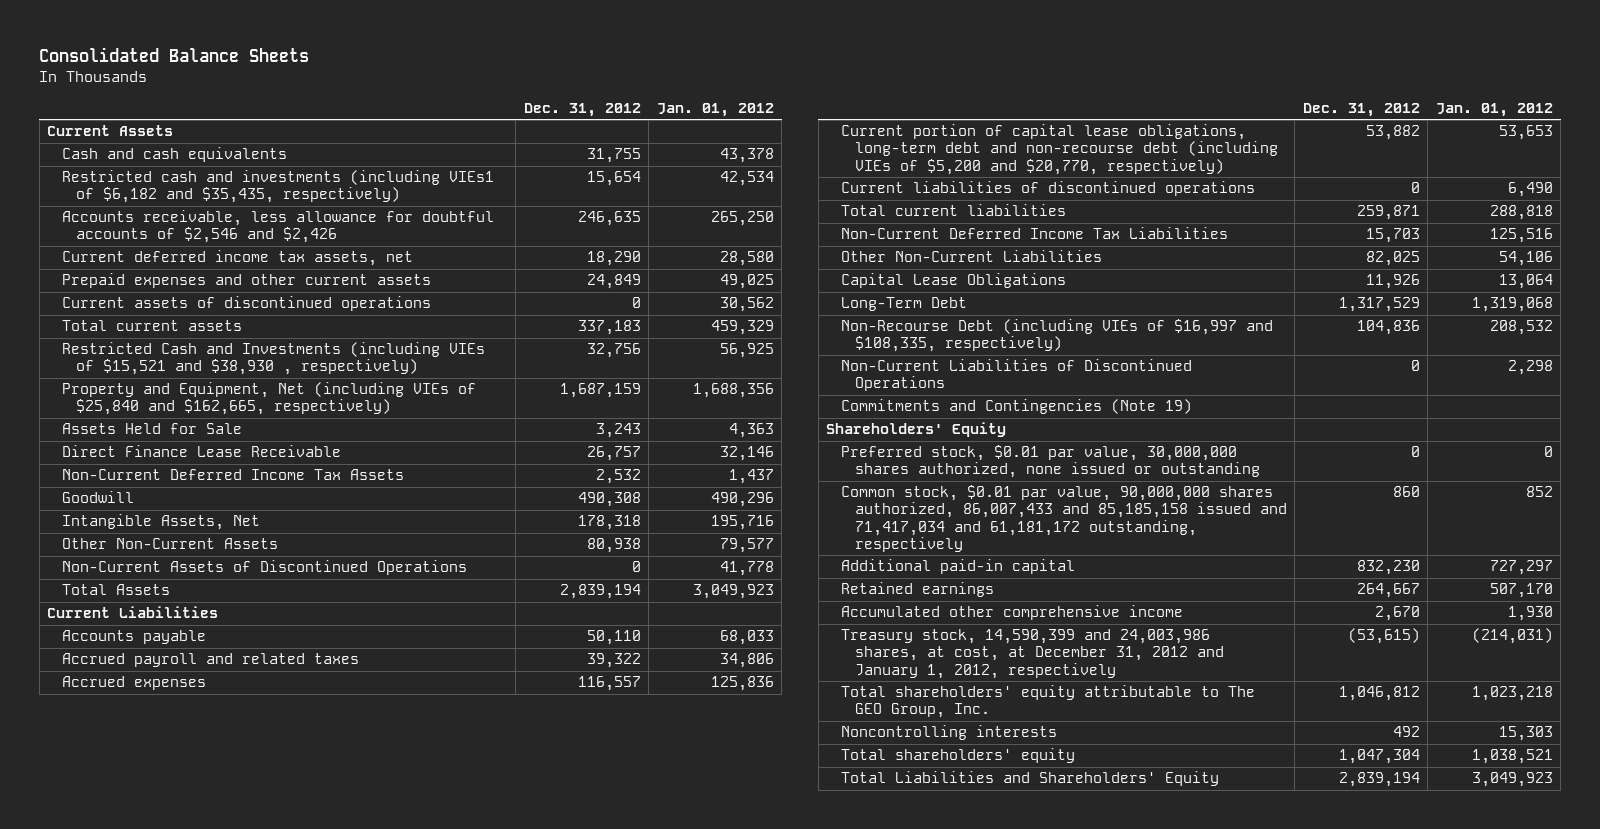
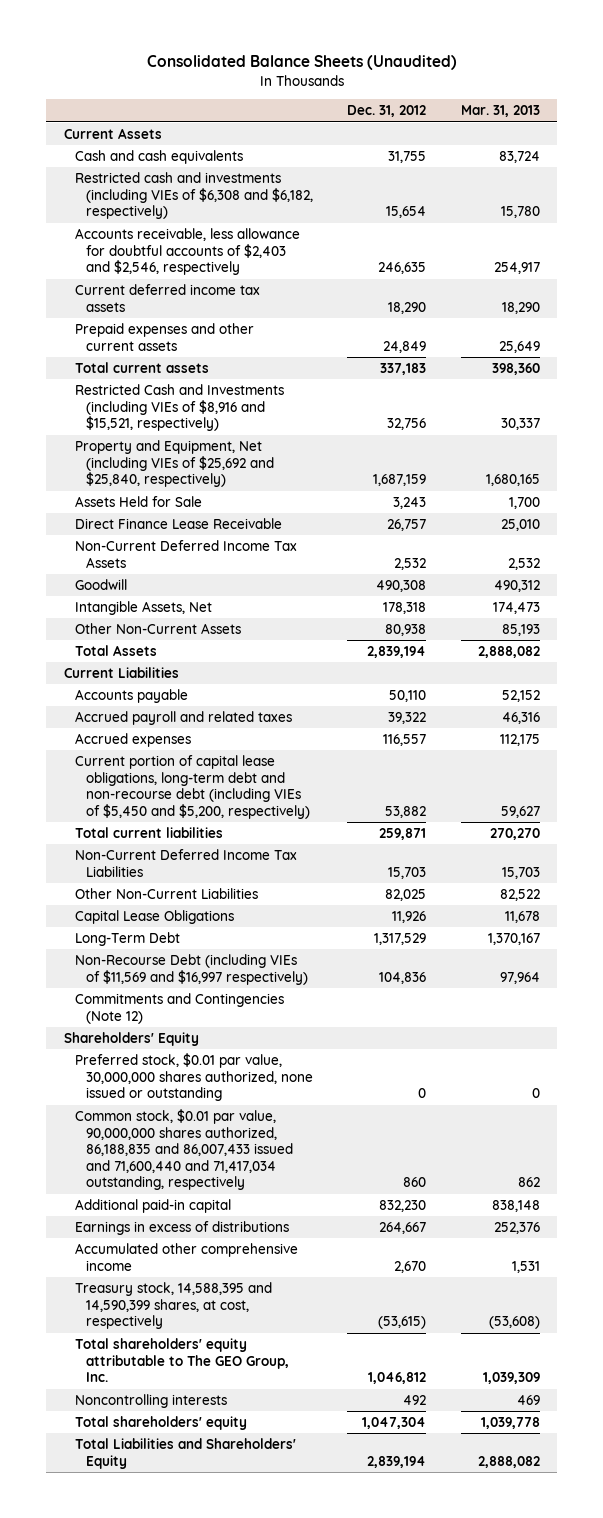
[39,47,310,63] Consolidated Balance Sheets -> [146,55,457,71] Consolidated Balance Sheets (Unaudited)
[656,103,774,118] Jan. 01, 2012 -> none
none -> [460,105,540,118] Mar. 31, 2013
[61,170,494,204] Restricted cash and investments (including VIEs1 of $6,182 and $35,435, respectively) -> [74,172,313,220] Restricted cash and investments (including VIEs of $6,308 and $6,182, respectively)
[61,210,494,244] Accounts receivable, less allowance for doubtful accounts of $2,546 and $2,426 -> [74,228,300,276] Accounts receivable, less allowance for doubtful accounts of $2,403 and $2,546, respectively
[61,250,413,267] Current deferred income tax assets, net -> [74,284,260,312] Current deferred income tax assets
[61,296,431,312] Current assets of discontinued operations -> none
[61,342,485,376] Restricted Cash and Investments (including VIEs of $15,521 and $38,930 , respectively) -> [74,384,284,432] Restricted Cash and Investments (including VIEs of $8,916 and $15,521, respectively)
[61,382,476,416] Property and Equipment, Net (including VIEs of $25,840 and $162,665, respectively) -> [74,440,274,488] Property and Equipment, Net (including VIEs of $25,692 and $25,840, respectively)
[61,560,467,576] Non-Current Assets of Discontinued Operations -> none
[840,181,1255,197] Current liabilities of discontinued operations -> none
[840,124,1278,175] Current portion of capital lease obligations, long-term debt and non-recourse debt (including VIEs of $5,200 and $20,770, respectively) -> [74,755,310,819] Current portion of capital lease obligations, long-term debt and non-recourse debt (including VIEs of $5,450 and $5,200, respectively)
[840,359,1192,392] Non-Current Liabilities of Discontinued Operations -> none
[840,319,1273,353] Non-Recourse Debt (including VIEs of $16,997 and $108,335, respectively) -> [74,954,308,985] Non-Recourse Debt (including VIEs of $11,569 and $16,997 respectively)
[840,399,1192,415] Commitments and Contingencies (Note 19) -> [74,993,284,1024] Commitments and Contingencies (Note 12)
[840,485,1287,552] Common stock, $0.01 par value, 90,000,000 shares authorized, 86,007,433 and 85,185,158 issued and 71,417,034 and 61,181,172 outstanding, respectively -> [74,1109,293,1191] Common stock, $0.01 par value, 90,000,000 shares authorized, 86,188,835 and 86,007,433 issued and 71,600,440 and 71,417,034 outstanding, respectively
[840,582,994,598] Retained earnings -> [74,1221,289,1236] Earnings in excess of distributions
[840,629,1224,679] Treasury stock, 14,590,399 and 24,003,986 shares, at cost, at December 31, 2012 and January 1, 2012, respectively -> [74,1282,272,1330] Treasury stock, 14,588,395 and 14,590,399 shares, at cost, respectively

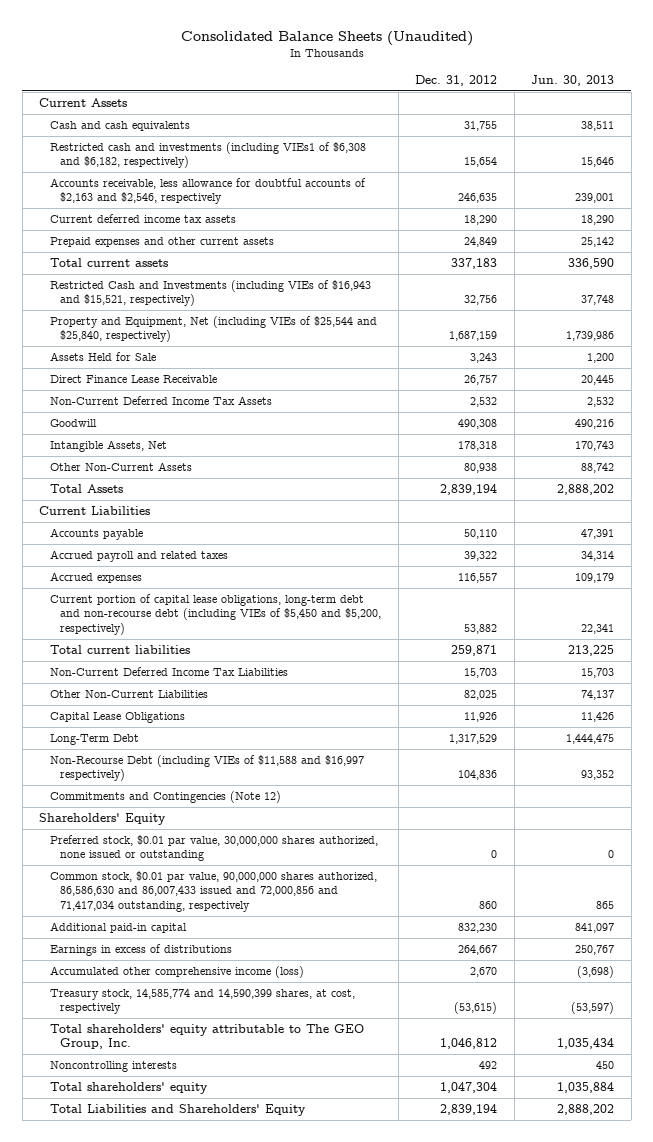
[460,105,540,118] Mar. 31, 2013 -> none
none -> [531,74,615,86] Jun. 30, 2013
[74,172,313,220] Restricted cash and investments (including VIEs of $6,308 and $6,182, respectively) -> [49,141,366,169] Restricted cash and investments (including VIEs1 of $6,308 and $6,182, respectively)
[74,228,300,276] Accounts receivable, less allowance for doubtful accounts of $2,403 and $2,546, respectively -> [49,177,366,205] Accounts receivable, less allowance for doubtful accounts of $2,163 and $2,546, respectively
[74,384,284,432] Restricted Cash and Investments (including VIEs of $8,916 and $15,521, respectively) -> [49,279,371,307] Restricted Cash and Investments (including VIEs of $16,943 and $15,521, respectively)
[74,440,274,488] Property and Equipment, Net (including VIEs of $25,692 and $25,840, respectively) -> [49,315,377,343] Property and Equipment, Net (including VIEs of $25,544 and $25,840, respectively)
[74,954,308,985] Non-Recourse Debt (including VIEs of $11,569 and $16,997 respectively) -> [49,754,364,782] Non-Recourse Debt (including VIEs of $11,588 and $16,997 respectively)
[74,1109,293,1191] Common stock, $0.01 par value, 90,000,000 shares authorized, 86,188,835 and 86,007,433 issued and 71,600,440 and 71,417,034 outstanding, respectively -> [49,870,377,913] Common stock, $0.01 par value, 90,000,000 shares authorized, 86,586,630 and 86,007,433 issued and 72,000,856 and 71,417,034 outstanding, respectively
[74,1243,298,1271] Accumulated other comprehensive income -> [49,965,304,978] Accumulated other comprehensive income (loss)
[74,1282,272,1330] Treasury stock, 14,588,395 and 14,590,399 shares, at cost, respectively -> [49,988,355,1015] Treasury stock, 14,585,774 and 14,590,399 shares, at cost, respectively

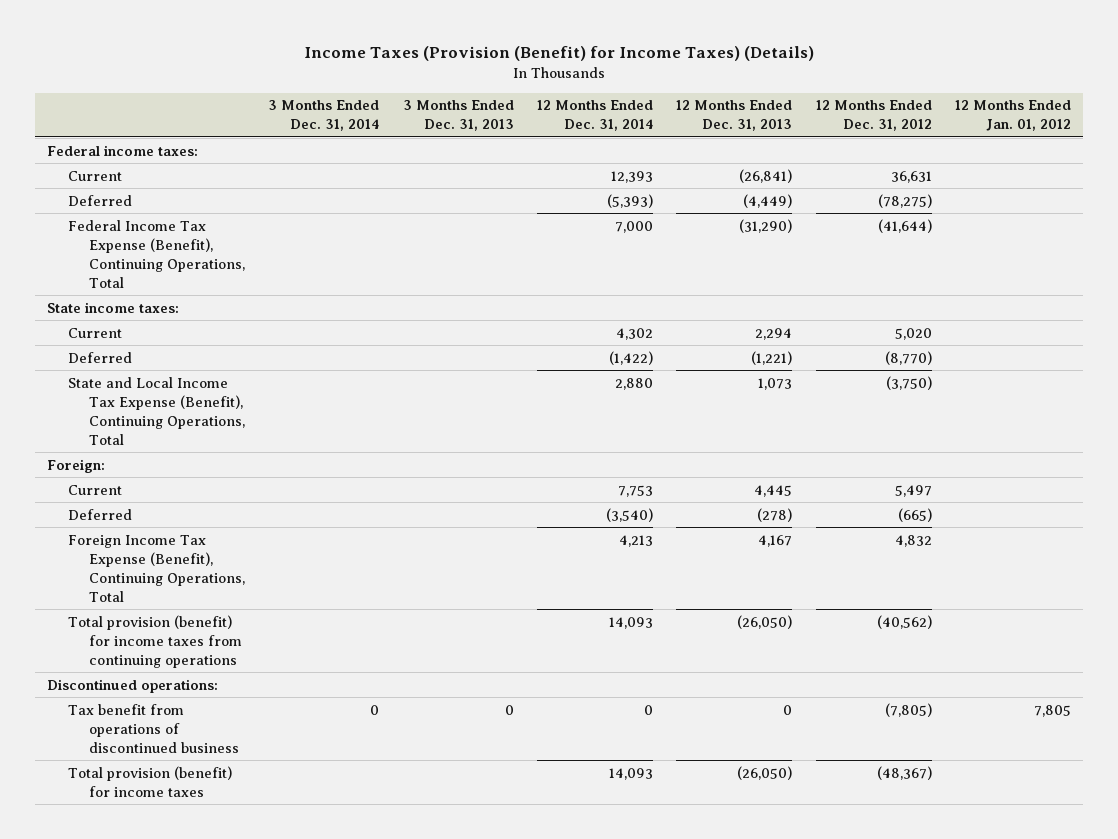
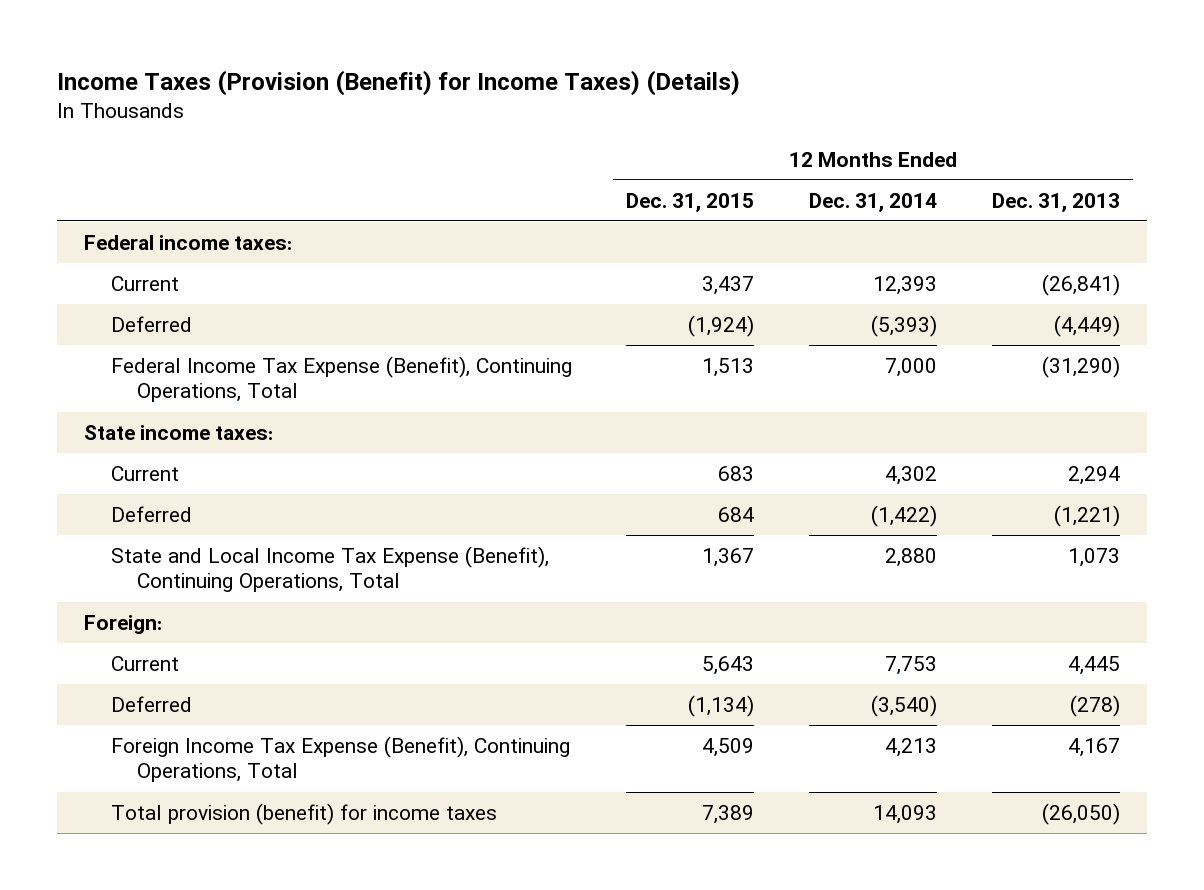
[268,100,380,132] 3 Months Ended Dec. 31, 2014 -> none
[402,100,514,132] 3 Months Ended Dec. 31, 2013 -> none
[815,100,932,132] 12 Months Ended Dec. 31, 2012 -> none
[955,100,1072,132] 12 Months Ended Jan. 01, 2012 -> none
none -> [626,192,755,212] Dec. 31, 2015
[67,614,243,668] Total provision (benefit) for income taxes from continuing operations -> none
[46,678,218,693] Discontinued operations: -> none
[67,703,240,753] Tax benefit from operations of discontinued business -> none

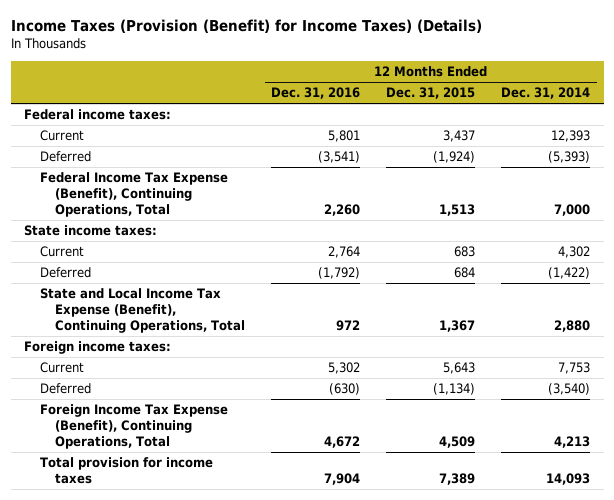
[991,192,1120,212] Dec. 31, 2013 -> none
none -> [271,87,361,100] Dec. 31, 2016
[84,614,163,634] Foreign: -> [23,341,171,355] Foreign income taxes:
[110,802,497,825] Total provision (benefit) for income taxes -> [39,457,213,485] Total provision for income taxes

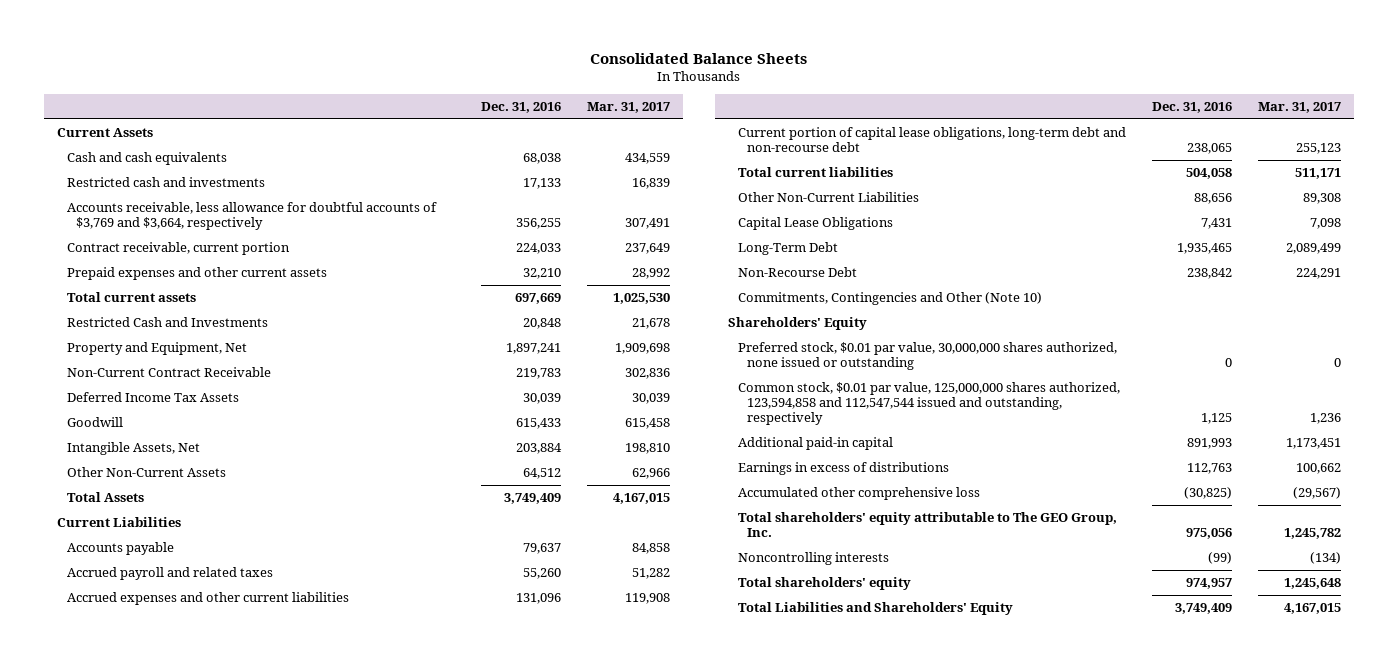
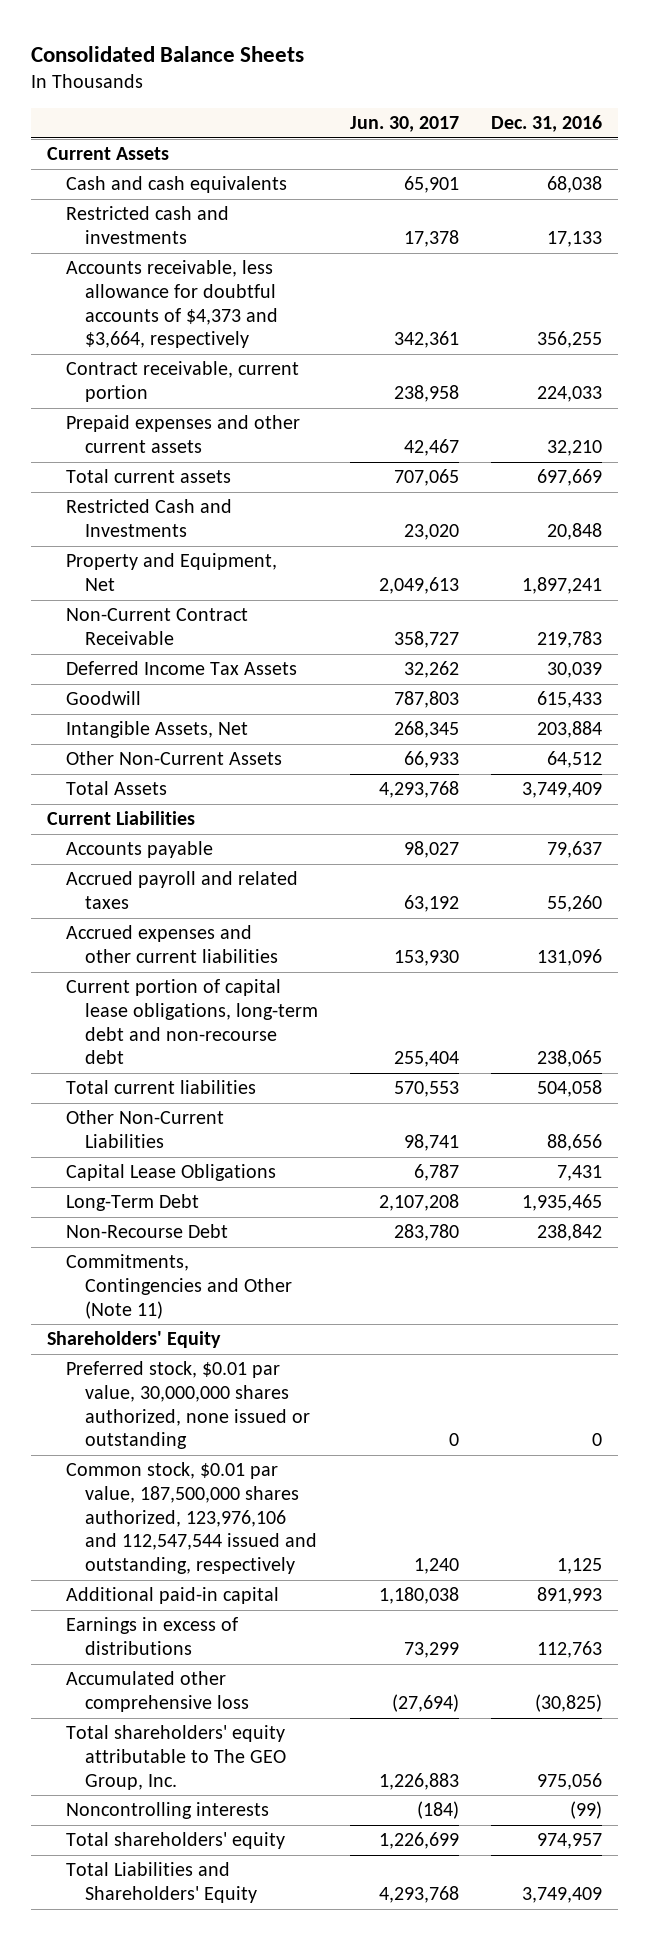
[586,102,670,114] Mar. 31, 2017 -> none
none -> [349,115,459,132] Jun. 30, 2017
[66,202,437,230] Accounts receivable, less allowance for doubtful accounts of $3,769 and $3,664, respectively -> [66,260,279,349] Accounts receivable, less allowance for doubtful accounts of $4,373 and $3,664, respectively
[737,292,1042,306] Commitments, Contingencies and Other (Note 10) -> [66,1254,293,1319] Commitments, Contingencies and Other (Note 11)
[737,382,1120,425] Common stock, $0.01 par value, 125,000,000 shares authorized, 123,594,858 and 112,547,544 issued and outstanding, respectively -> [66,1462,318,1575] Common stock, $0.01 par value, 187,500,000 shares authorized, 123,976,106 and 112,547,544 issued and outstanding, respectively

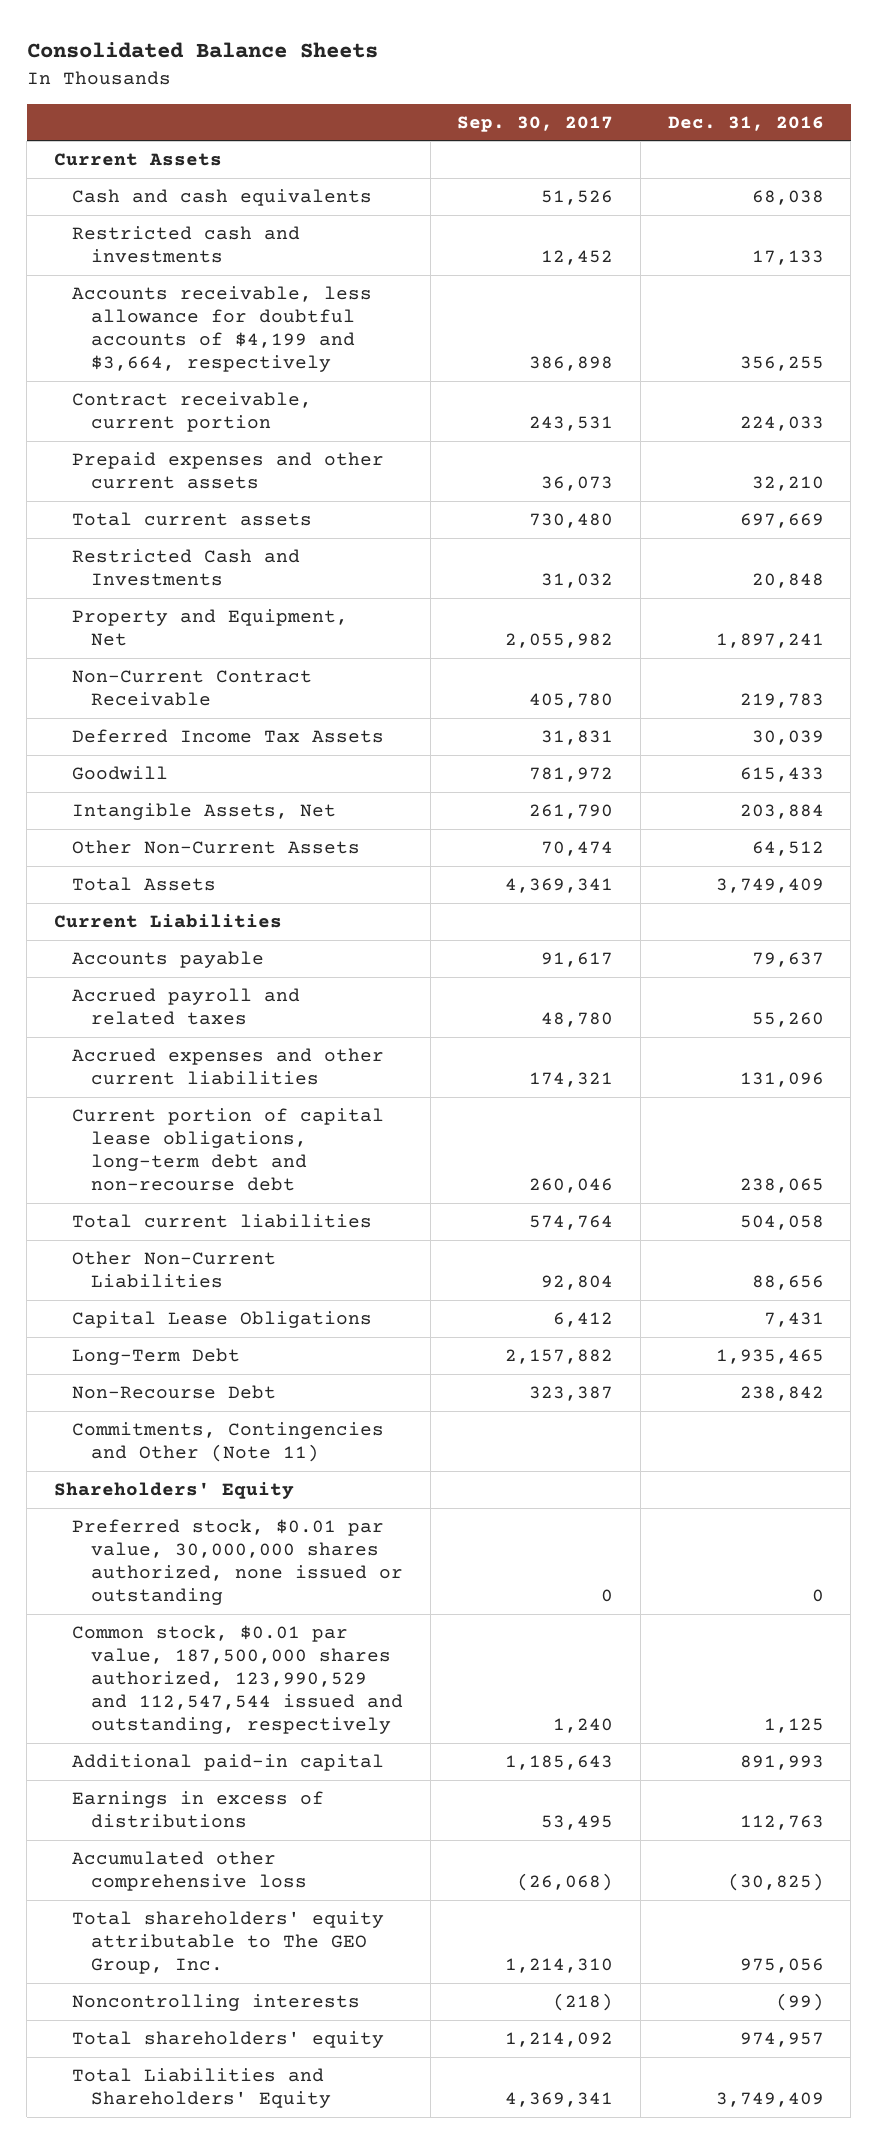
[349,115,459,132] Jun. 30, 2017 -> none
none -> [457,115,614,132] Sep. 30, 2017
[66,260,279,349] Accounts receivable, less allowance for doubtful accounts of $4,373 and $3,664, respectively -> [72,286,373,373] Accounts receivable, less allowance for doubtful accounts of $4,199 and $3,664, respectively
[66,1462,318,1575] Common stock, $0.01 par value, 187,500,000 shares authorized, 123,976,106 and 112,547,544 issued and outstanding, respectively -> [72,1625,403,1735] Common stock, $0.01 par value, 187,500,000 shares authorized, 123,990,529 and 112,547,544 issued and outstanding, respectively

